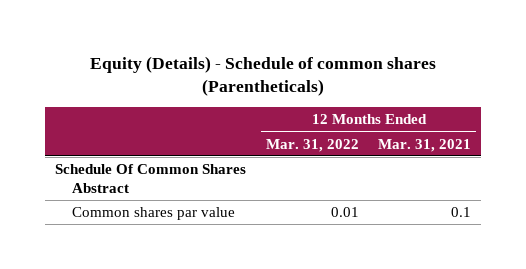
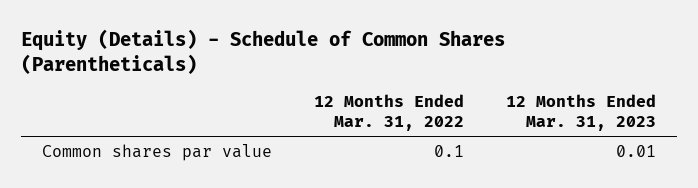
[90,55,437,97] Equity (Details) - Schedule of common shares (Parentheticals) -> [21,28,506,74] Equity (Details) - Schedule of Common Shares (Parentheticals)
[378,138,472,152] Mar. 31, 2021 -> none
none -> [506,94,657,131] 12 Months Ended Mar. 31, 2023
[55,164,247,193] Schedule Of Common Shares Abstract -> none
[330,207,359,218] 0.01 -> [434,145,465,158] 0.1

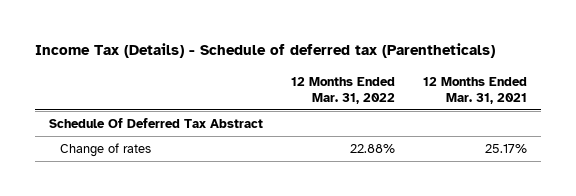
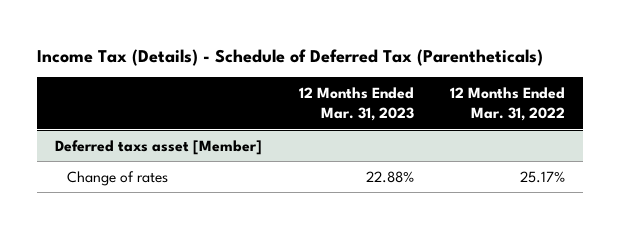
[34,43,495,59] Income Tax (Details) - Schedule of deferred tax (Parentheticals) -> [37,48,544,66] Income Tax (Details) - Schedule of Deferred Tax (Parentheticals)
[422,76,527,104] 12 Months Ended Mar. 31, 2021 -> none
none -> [298,86,414,122] 12 Months Ended Mar. 31, 2023
[48,118,263,129] Schedule Of Deferred Tax Abstract -> none
none -> [55,139,263,155] Deferred taxs asset [Member]
[349,144,395,154] 22.88% -> [519,170,565,183] 25.17%

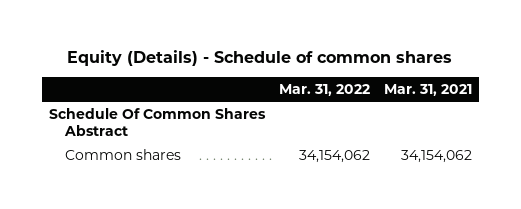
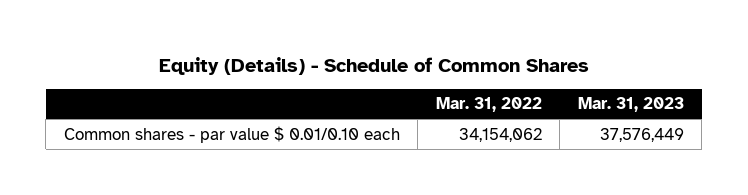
[67,50,453,67] Equity (Details) - Schedule of common shares -> [158,56,589,75] Equity (Details) - Schedule of Common Shares
[383,84,472,97] Mar. 31, 2021 -> none
none -> [577,97,684,113] Mar. 31, 2023
[48,107,266,136] Schedule Of Common Shares Abstract -> none
[65,148,182,160] Common shares -> [63,125,400,143] Common shares - par value $ 0.01/0.10 each

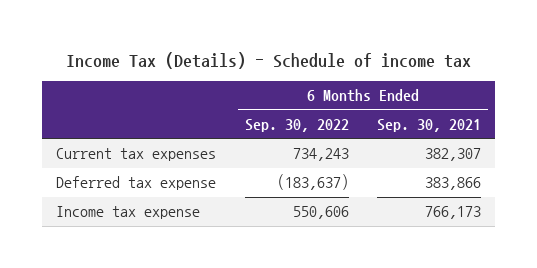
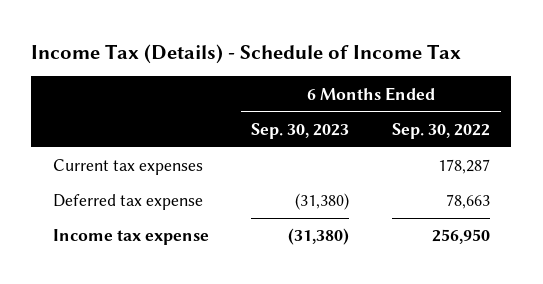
[65,51,471,69] Income Tax (Details) - Schedule of income tax -> [31,43,462,64] Income Tax (Details) - Schedule of Income Tax
[377,119,482,133] Sep. 30, 2021 -> none
none -> [251,122,350,139] Sep. 30, 2023
[292,148,349,162] 734,243 -> [438,159,491,175] 178,287
[276,174,349,191] (183,637) -> [446,194,491,210] 78,663
[292,206,349,220] 550,606 -> [432,229,491,245] 256,950

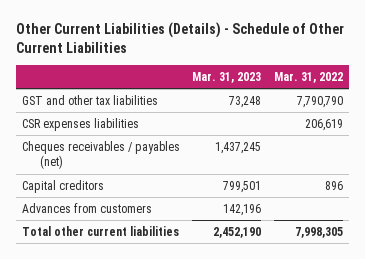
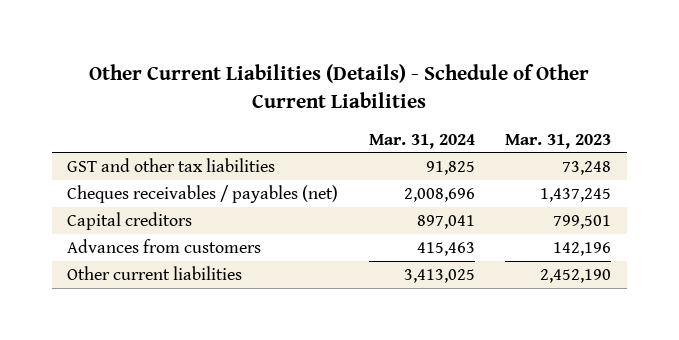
[273,71,343,83] Mar. 31, 2022 -> none
none -> [368,133,475,149] Mar. 31, 2024
[21,117,139,131] CSR expenses liabilities -> none
[21,225,179,236] Total other current liabilities -> [67,265,243,280] Other current liabilities

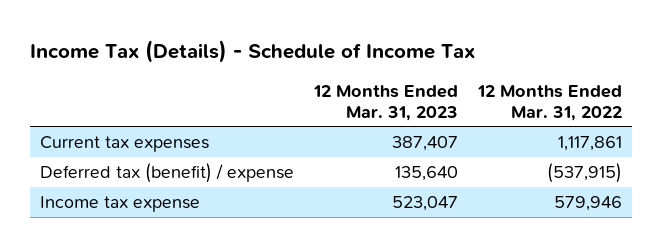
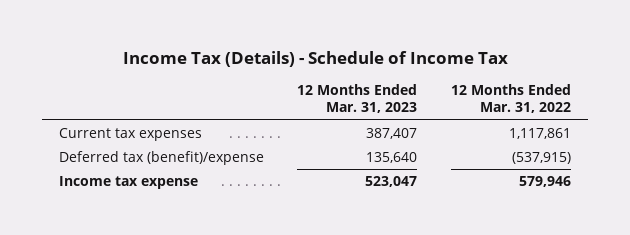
[40,163,295,184] Deferred tax (benefit) / expense -> [58,151,264,166] Deferred tax (benefit)/expense

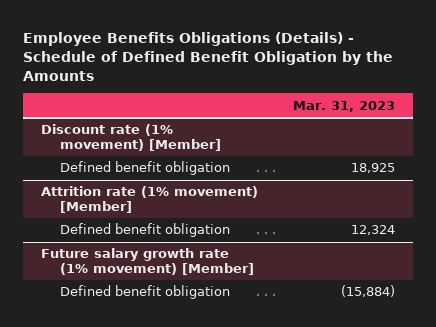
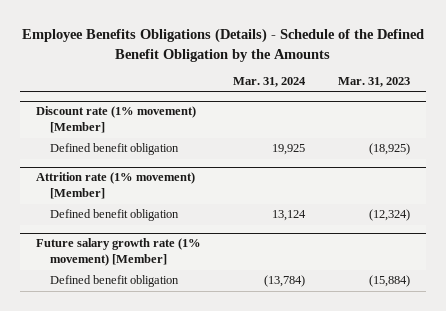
[23,31,394,81] Employee Benefits Obligations (Details) - Schedule of Defined Benefit Obligation by the Amounts -> [21,28,424,62] Employee Benefits Obligations (Details) - Schedule of the Defined Benefit Obligation by the Amounts
none -> [233,77,307,88] Mar. 31, 2024
[351,163,396,174] 18,925 -> [368,143,410,156] (18,925)
[351,225,396,236] 12,324 -> [368,209,410,222] (12,324)

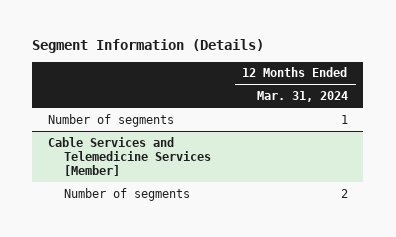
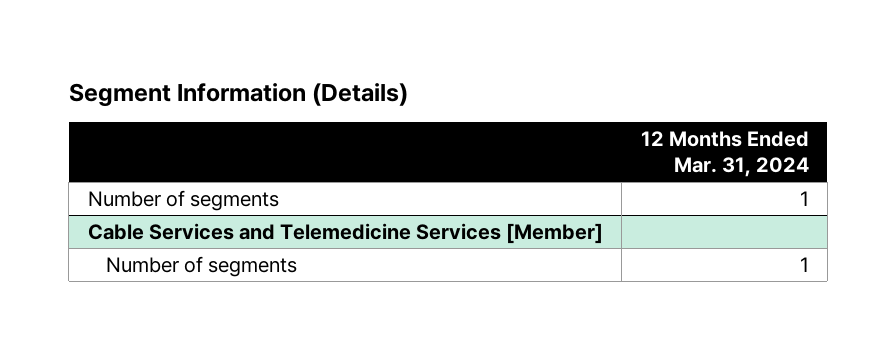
[340,188,348,198] 2 -> [799,257,809,273] 1

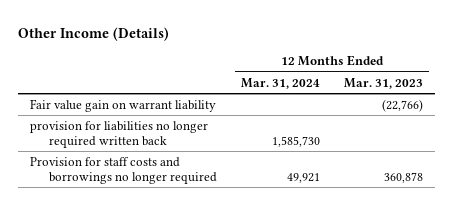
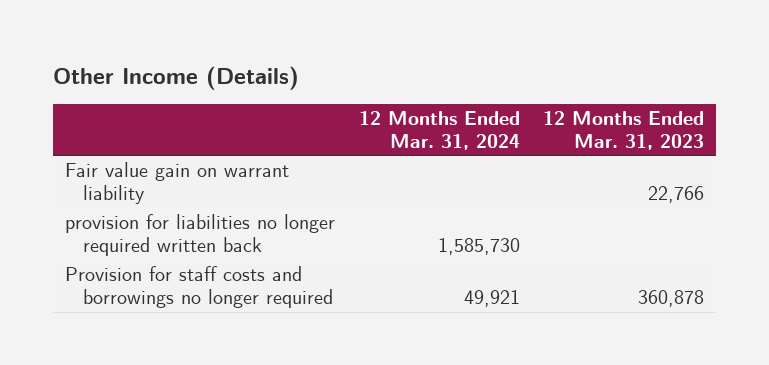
[382,98,424,112] (22,766) -> [648,186,705,204] 22,766

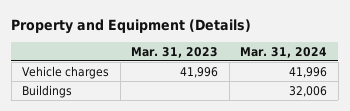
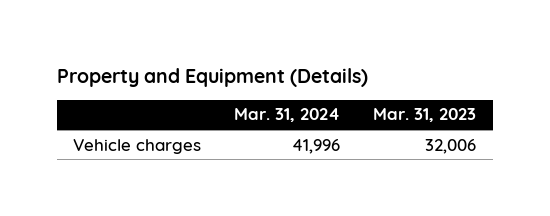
[22,84,73,98] Buildings -> none
[180,66,219,78] 41,996 -> [425,138,477,154] 32,006

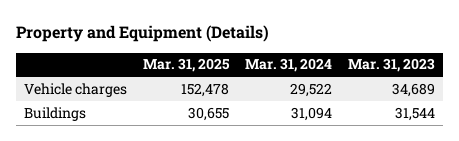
none -> [143,58,231,73] Mar. 31, 2025
[292,138,341,154] 41,996 -> [290,82,333,97] 29,522
[425,138,477,154] 32,006 -> [392,82,436,97] 34,689
none -> [24,106,87,121] Buildings

